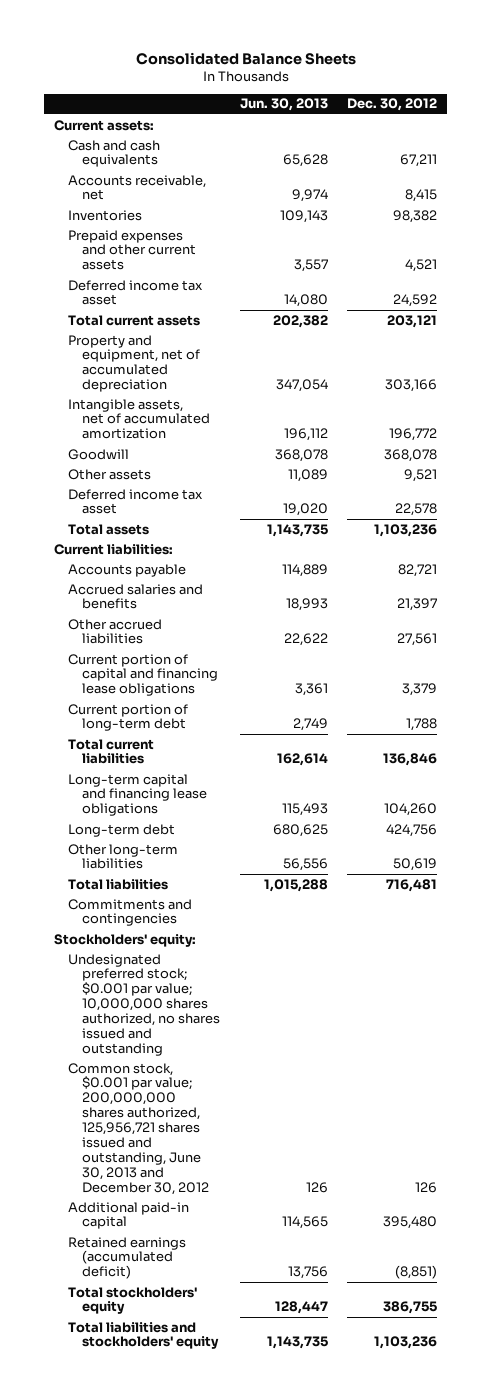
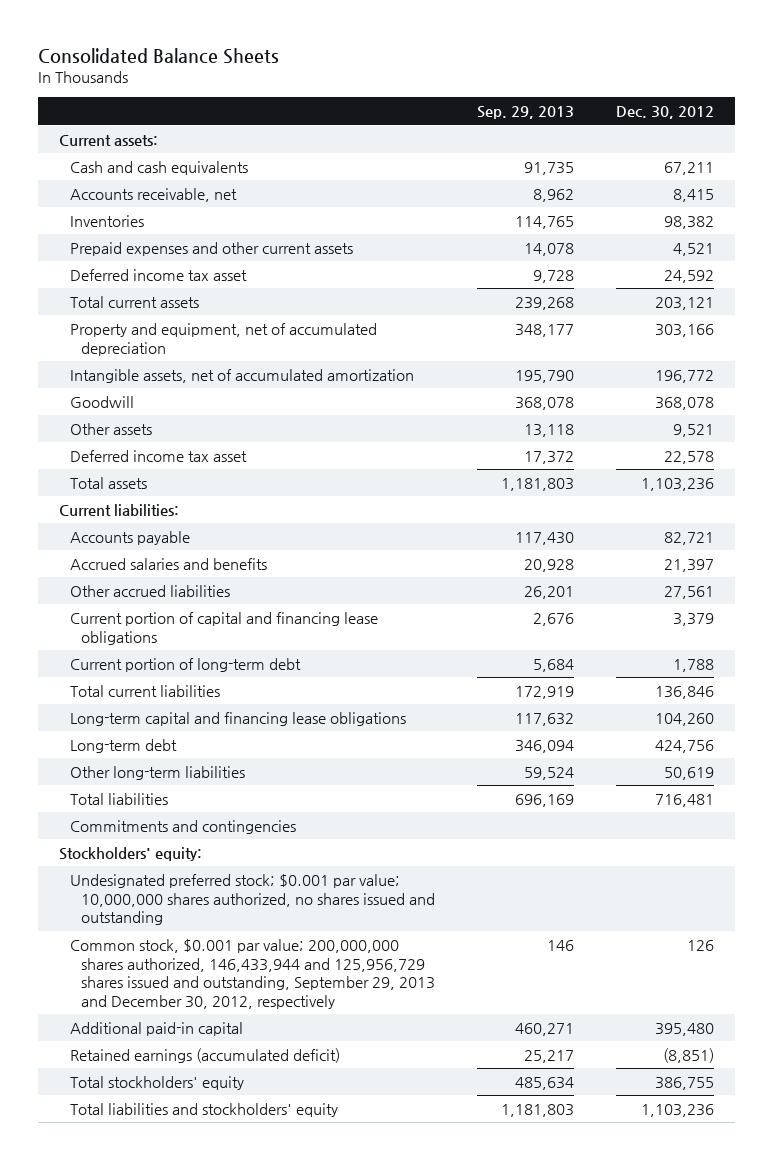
[239,98,328,112] Jun. 30, 2013 -> none
none -> [477,106,575,120] Sep. 29, 2013
[67,1062,209,1195] Common stock, $0.001 par value; 200,000,000 shares authorized, 125,956,721 shares issued and outstanding, June 30, 2013 and December 30, 2012 -> [70,938,436,1010] Common stock, $0.001 par value; 200,000,000 shares authorized, 146,433,944 and 125,956,729 shares issued and outstanding, September 29, 2013 and December 30, 2012, respectively

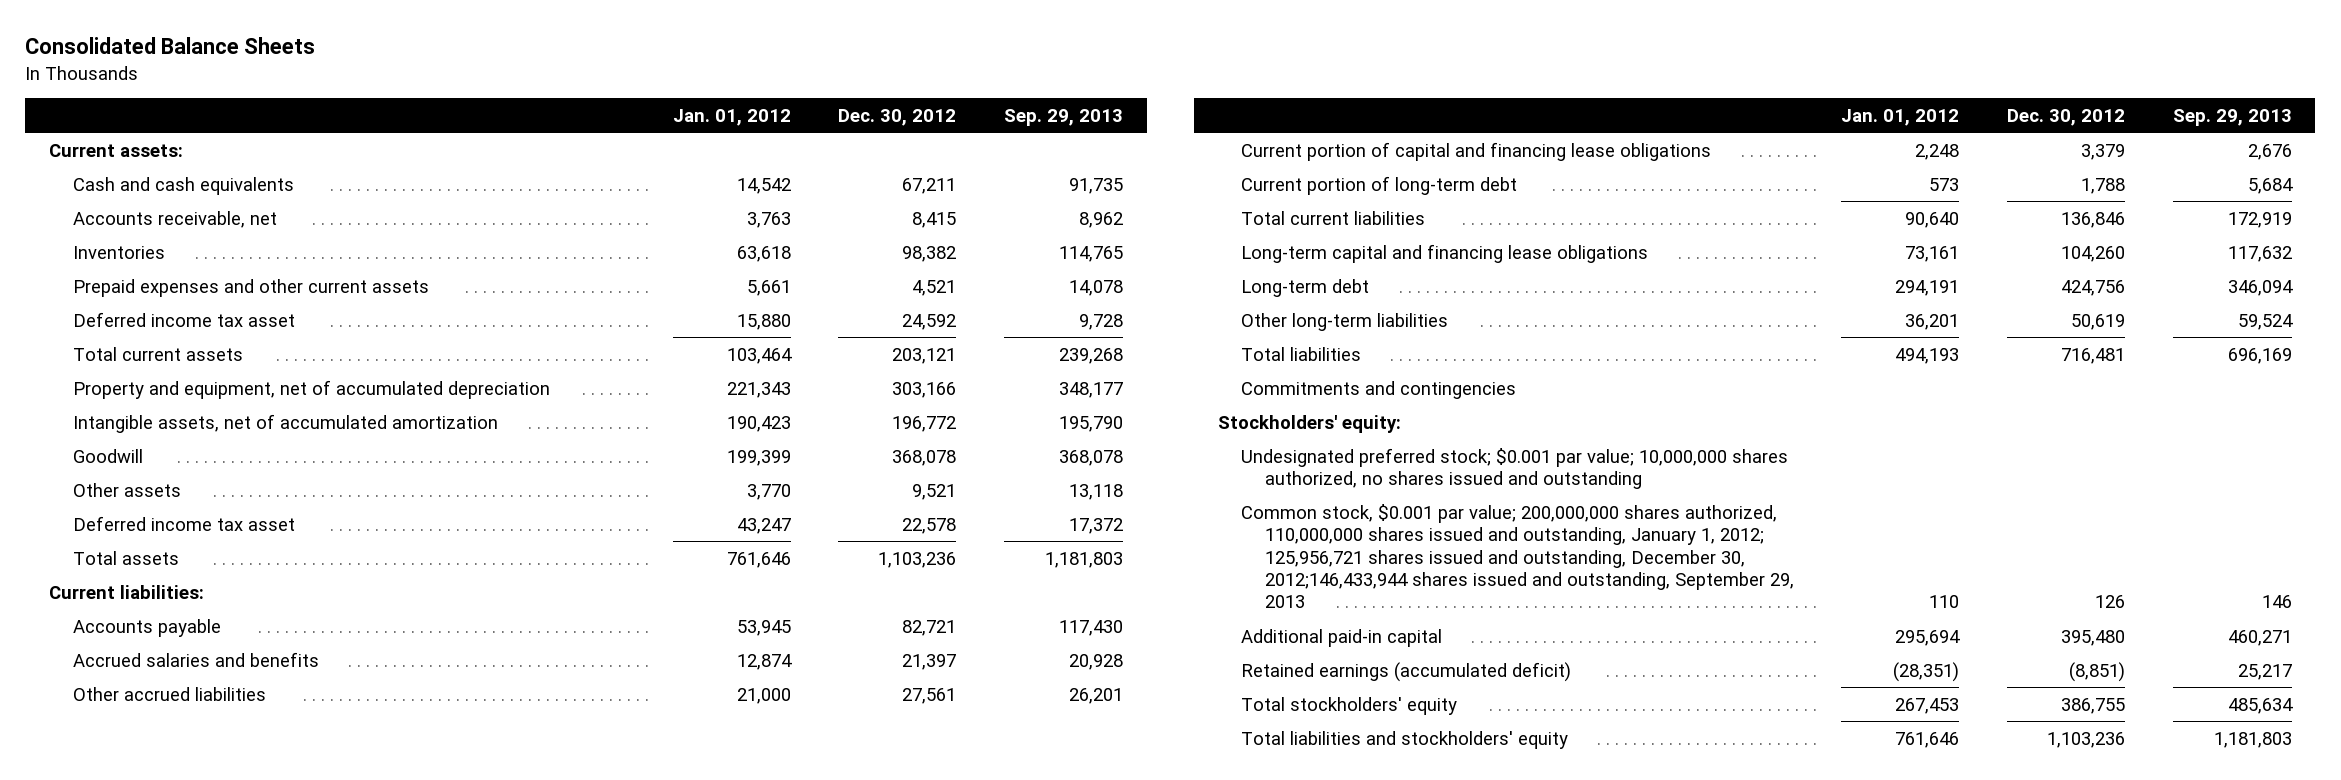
none -> [672,108,791,126] Jan. 01, 2012
[70,938,436,1010] Common stock, $0.001 par value; 200,000,000 shares authorized, 146,433,944 and 125,956,729 shares issued and outstanding, September 29, 2013 and December 30, 2012, respectively -> [1241,503,1794,609] Common stock, $0.001 par value; 200,000,000 shares authorized, 110,000,000 shares issued and outstanding, January 1, 2012; 125,956,721 shares issued and outstanding, December 30, 2012;146,433,944 shares issued and outstanding, September 29, 2013

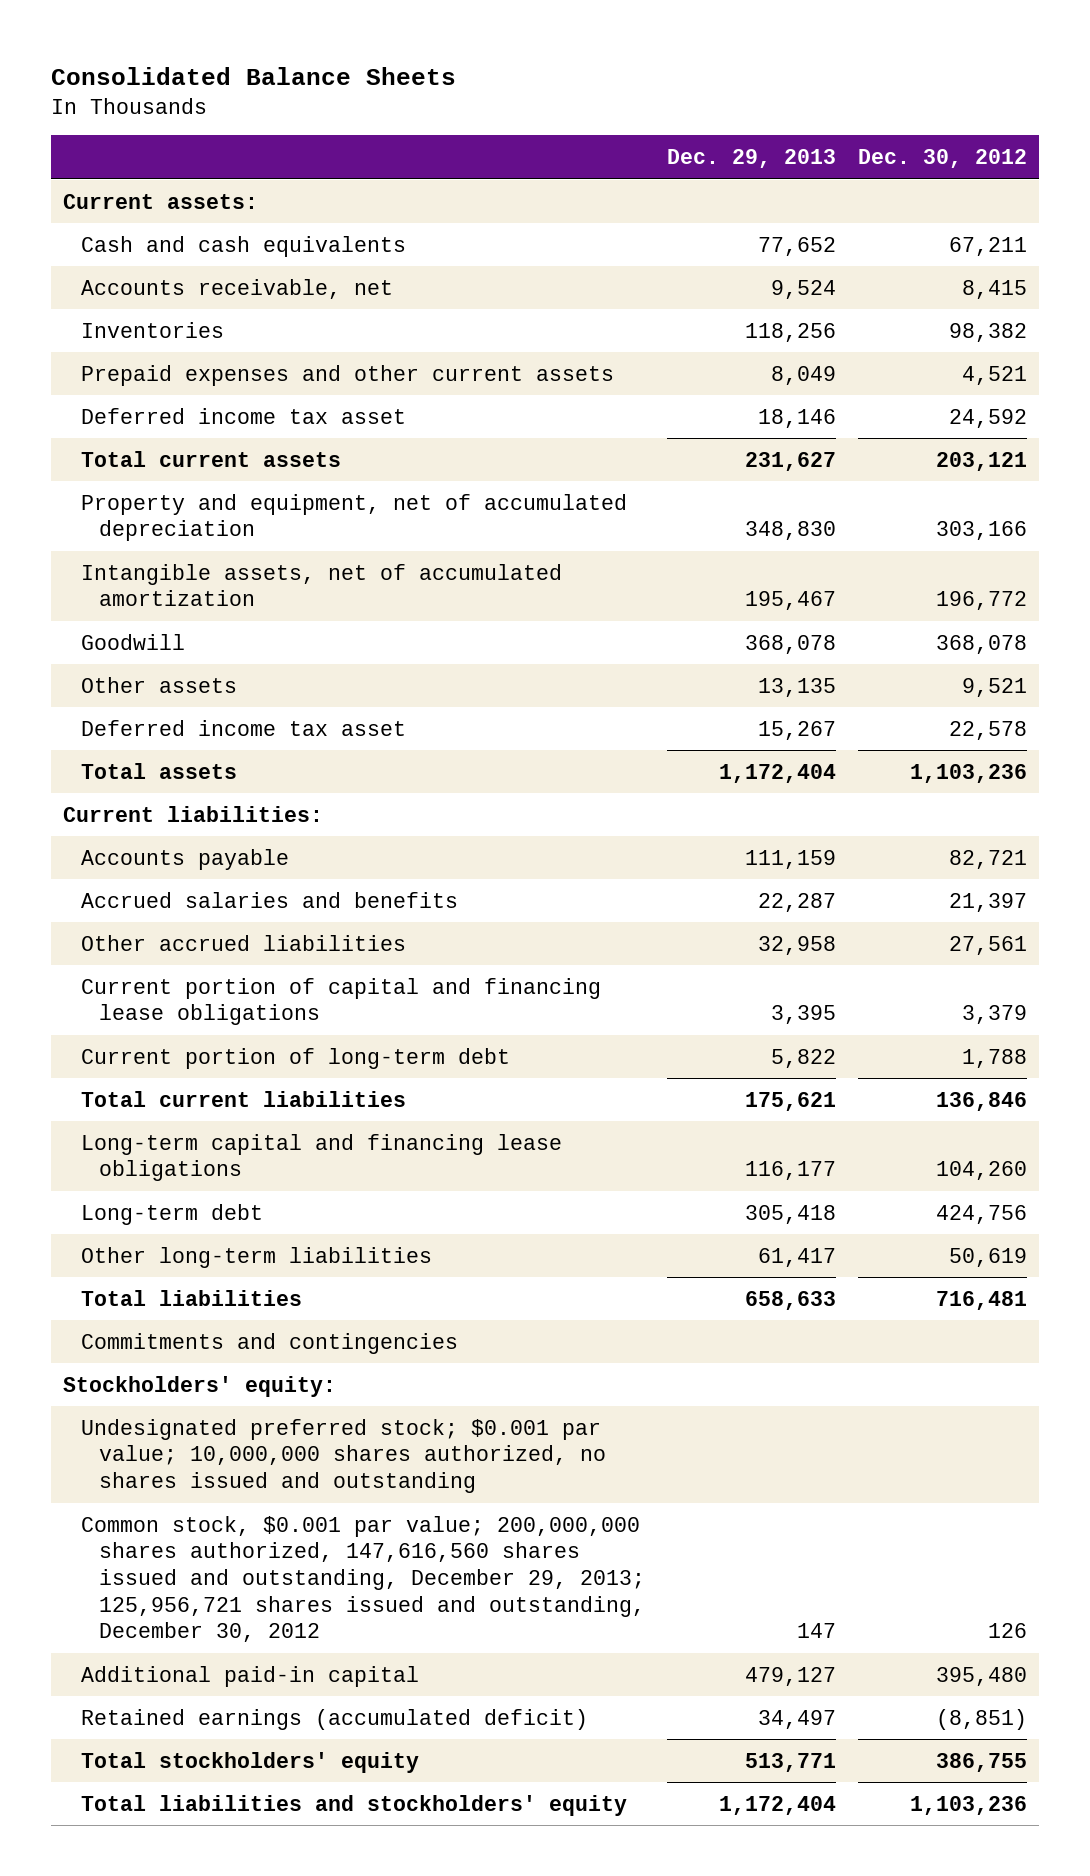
[672,108,791,126] Jan. 01, 2012 -> none
[1004,108,1124,126] Sep. 29, 2013 -> none
none -> [667,149,837,169] Dec. 29, 2013
[1241,503,1794,609] Common stock, $0.001 par value; 200,000,000 shares authorized, 110,000,000 shares issued and outstanding, January 1, 2012; 125,956,721 shares issued and outstanding, December 30, 2012;146,433,944 shares issued and outstanding, September 29, 2013 -> [80,1515,646,1643] Common stock, $0.001 par value; 200,000,000 shares authorized, 147,616,560 shares issued and outstanding, December 29, 2013; 125,956,721 shares issued and outstanding, December 30, 2012

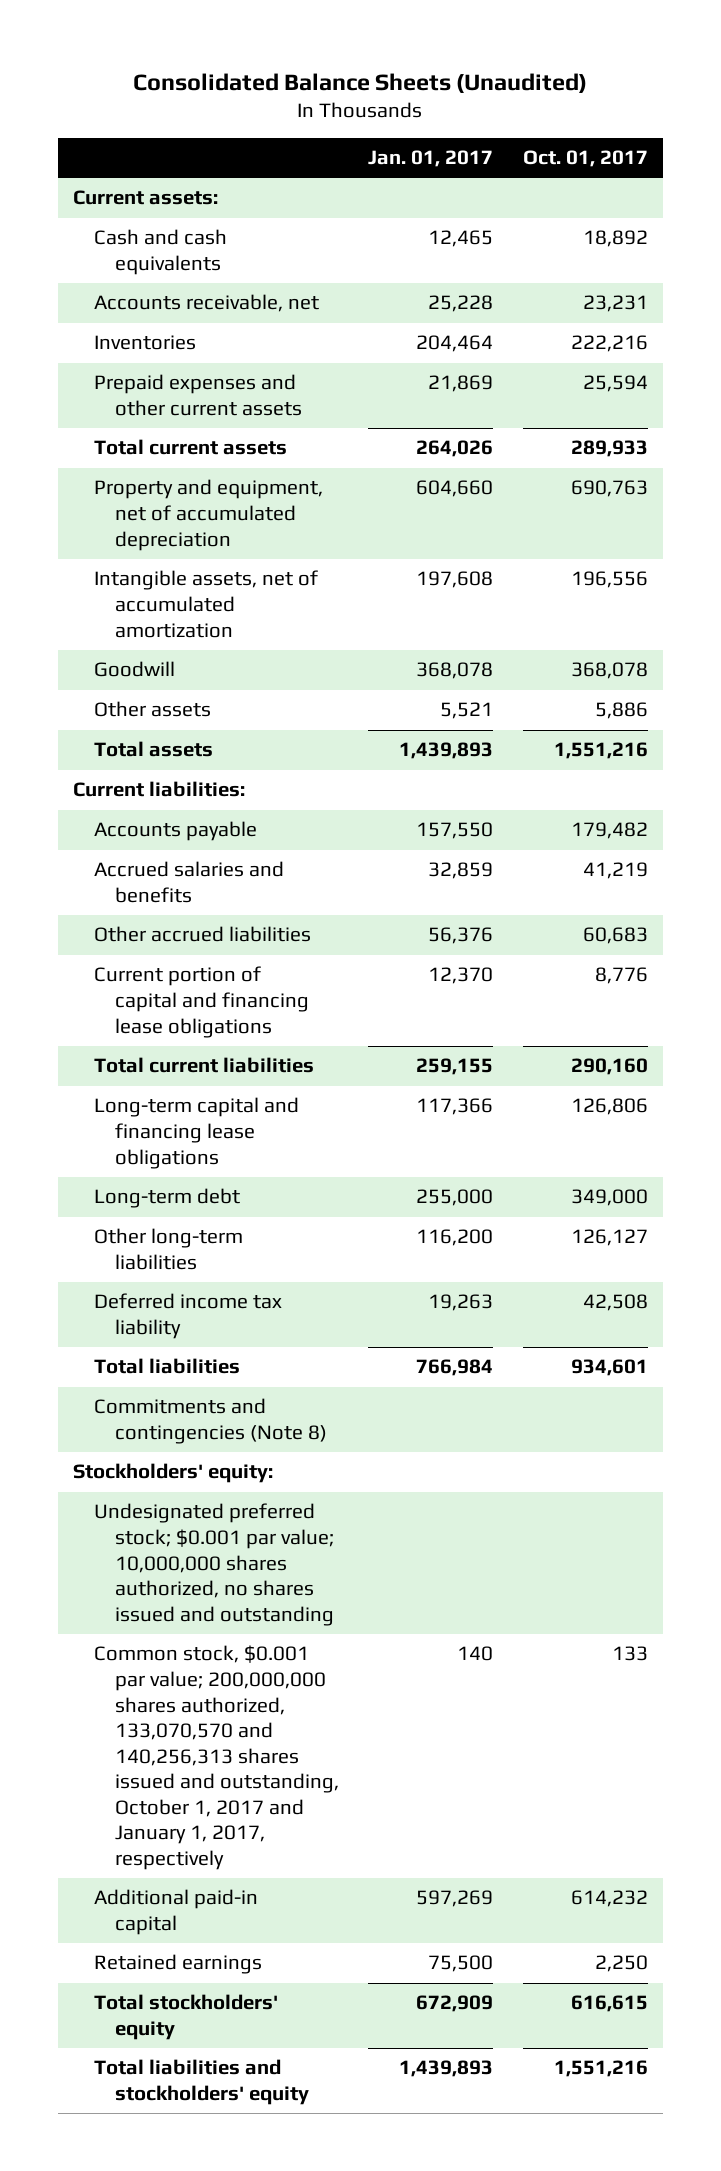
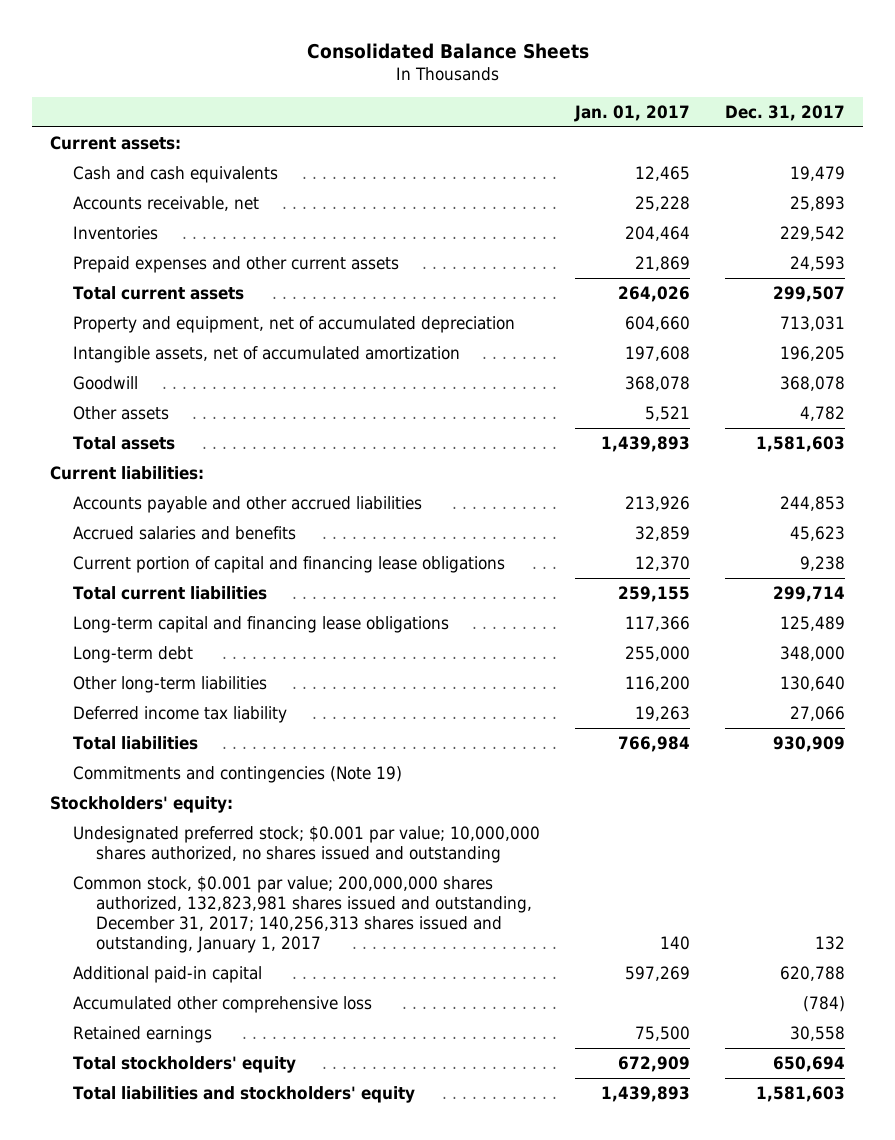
[133,72,588,93] Consolidated Balance Sheets (Unaudited) -> [306,43,589,60] Consolidated Balance Sheets
[522,150,648,168] Oct. 01, 2017 -> none
none -> [725,104,846,121] Dec. 31, 2017
[93,821,257,842] Accounts payable -> none
none -> [72,496,422,514] Accounts payable and other accrued liabilities
[93,926,311,943] Other accrued liabilities -> none
[93,1398,327,1444] Commitments and contingencies (Note 8) -> [72,766,402,784] Commitments and contingencies (Note 19)
[93,1645,339,1870] Common stock, $0.001 par value; 200,000,000 shares authorized, 133,070,570 and 140,256,313 shares issued and outstanding, October 1, 2017 and January 1, 2017, respectively -> [72,876,532,953] Common stock, $0.001 par value; 200,000,000 shares authorized, 132,823,981 shares issued and outstanding, December 31, 2017; 140,256,313 shares issued and outstanding, January 1, 2017
none -> [72,996,372,1014] Accumulated other comprehensive loss

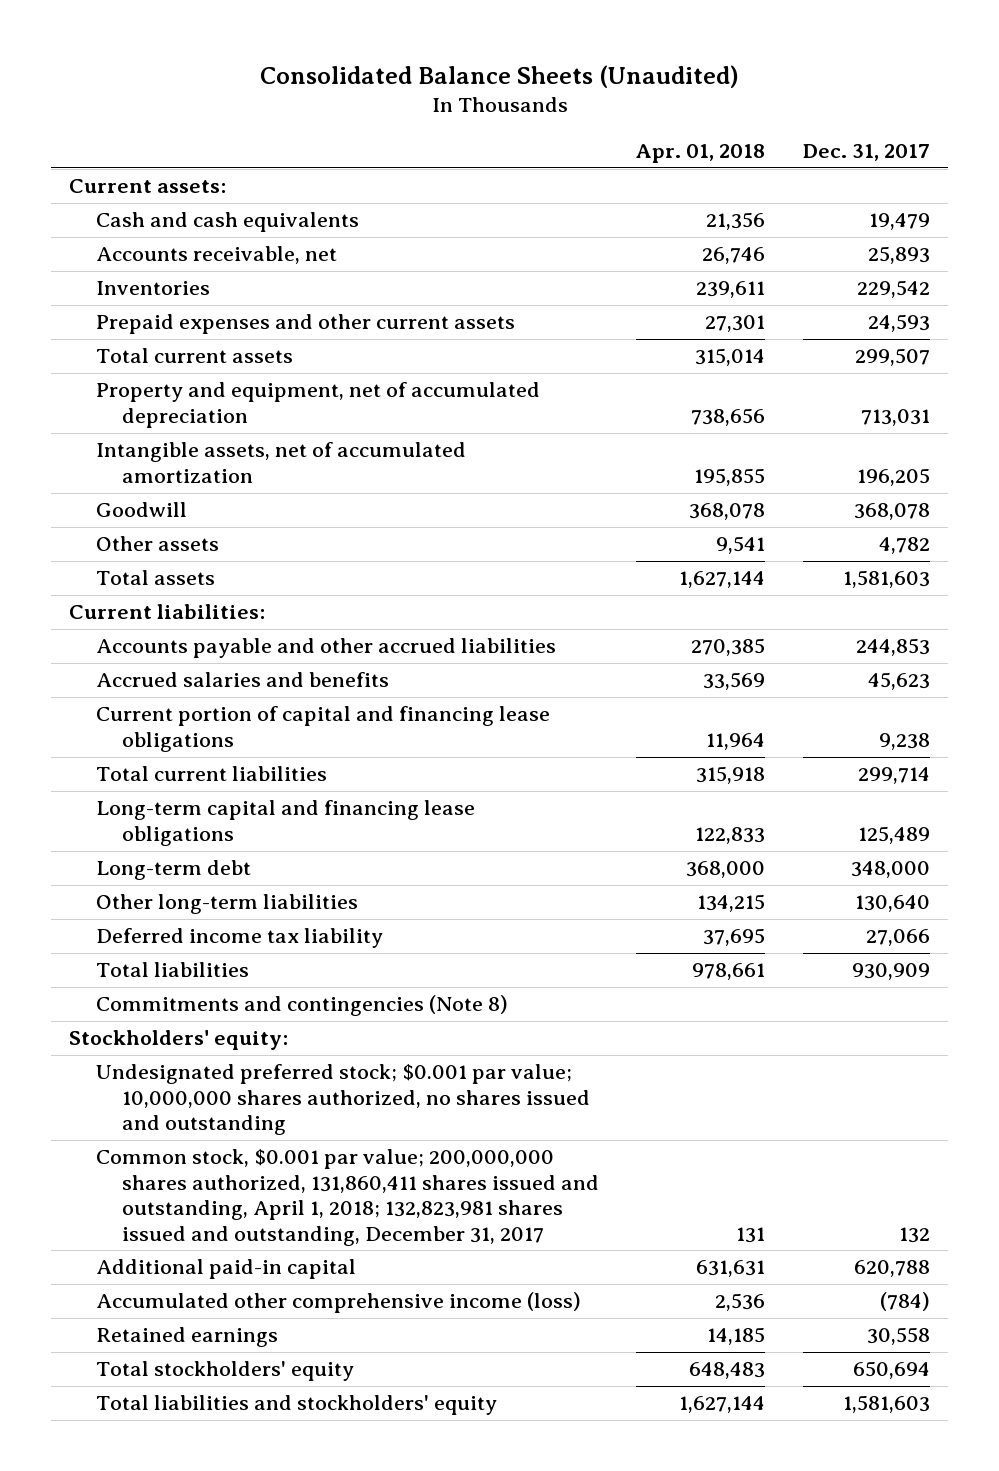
[306,43,589,60] Consolidated Balance Sheets -> [259,64,739,88] Consolidated Balance Sheets (Unaudited)
[574,104,691,122] Jan. 01, 2017 -> none
none -> [636,144,766,164] Apr. 01, 2018
[72,766,402,784] Commitments and contingencies (Note 19) -> [95,995,508,1017] Commitments and contingencies (Note 8)
[72,876,532,953] Common stock, $0.001 par value; 200,000,000 shares authorized, 132,823,981 shares issued and outstanding, December 31, 2017; 140,256,313 shares issued and outstanding, January 1, 2017 -> [95,1149,599,1246] Common stock, $0.001 par value; 200,000,000 shares authorized, 131,860,411 shares issued and outstanding, April 1, 2018; 132,823,981 shares issued and outstanding, December 31, 2017
[72,996,372,1014] Accumulated other comprehensive loss -> [95,1292,581,1314] Accumulated other comprehensive income (loss)

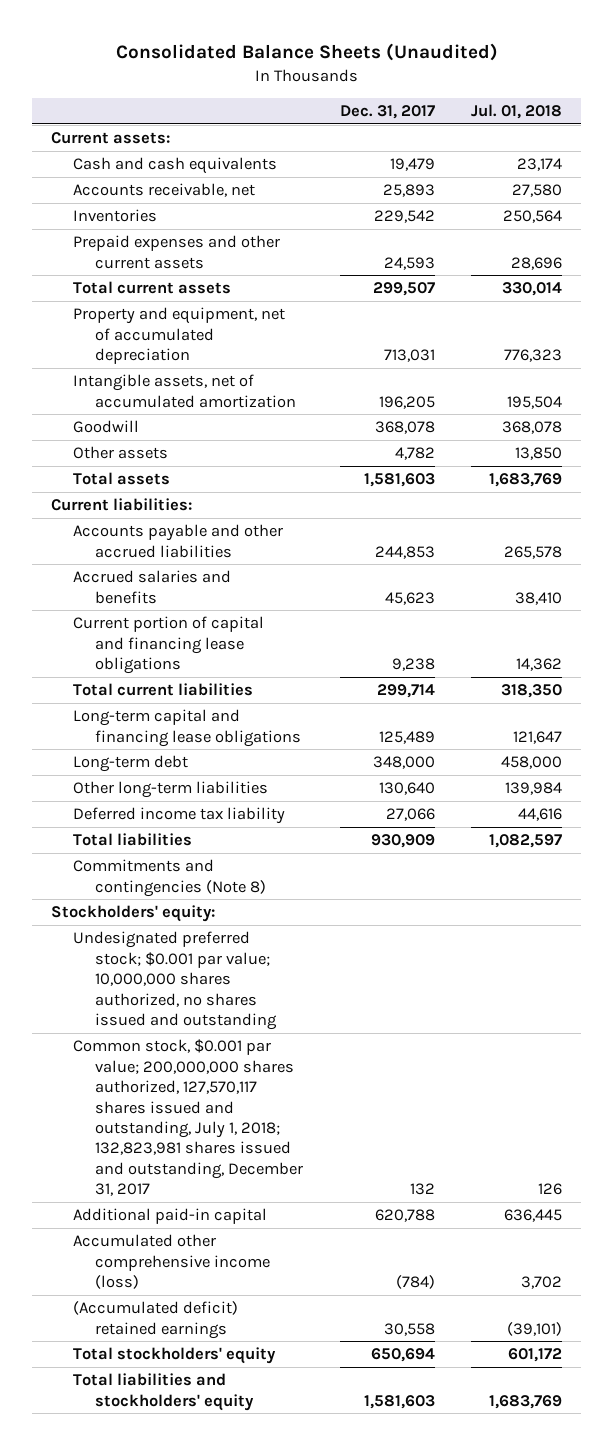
[636,144,766,164] Apr. 01, 2018 -> none
none -> [471,103,563,119] Jul. 01, 2018
[95,1149,599,1246] Common stock, $0.001 par value; 200,000,000 shares authorized, 131,860,411 shares issued and outstanding, April 1, 2018; 132,823,981 shares issued and outstanding, December 31, 2017 -> [72,1039,303,1197] Common stock, $0.001 par value; 200,000,000 shares authorized, 127,570,117 shares issued and outstanding, July 1, 2018; 132,823,981 shares issued and outstanding, December 31, 2017
[95,1327,278,1348] Retained earnings -> [72,1301,238,1339] (Accumulated deficit) retained earnings

